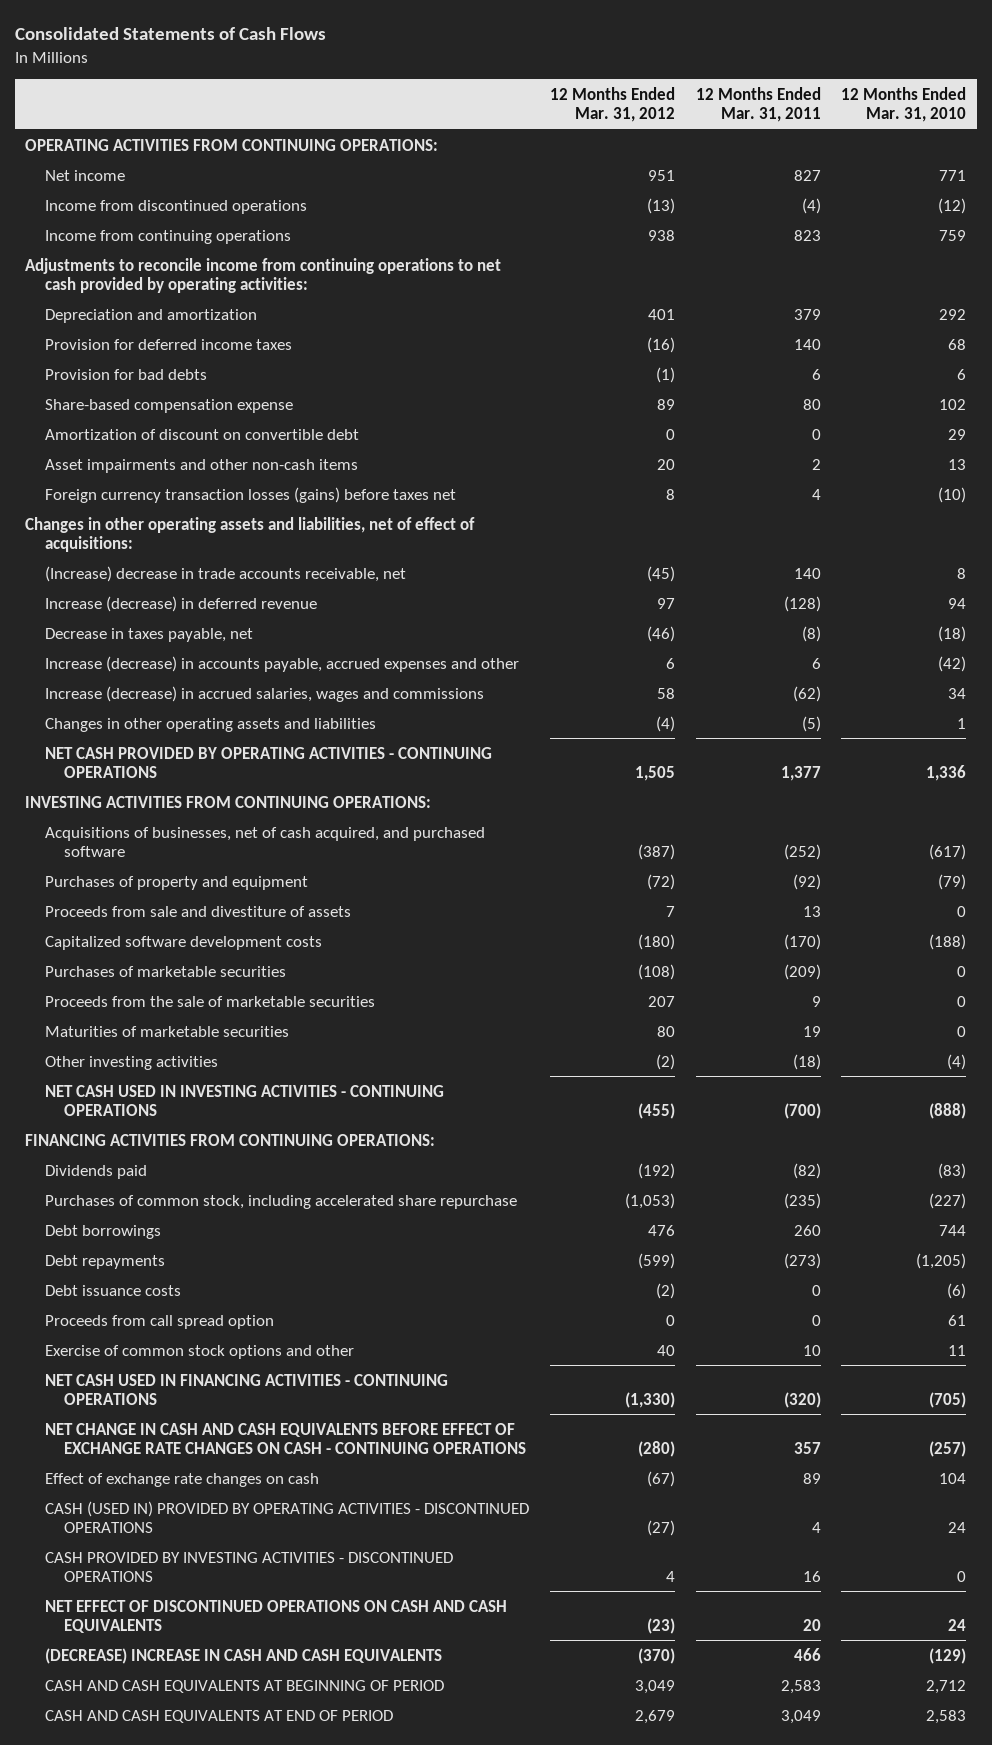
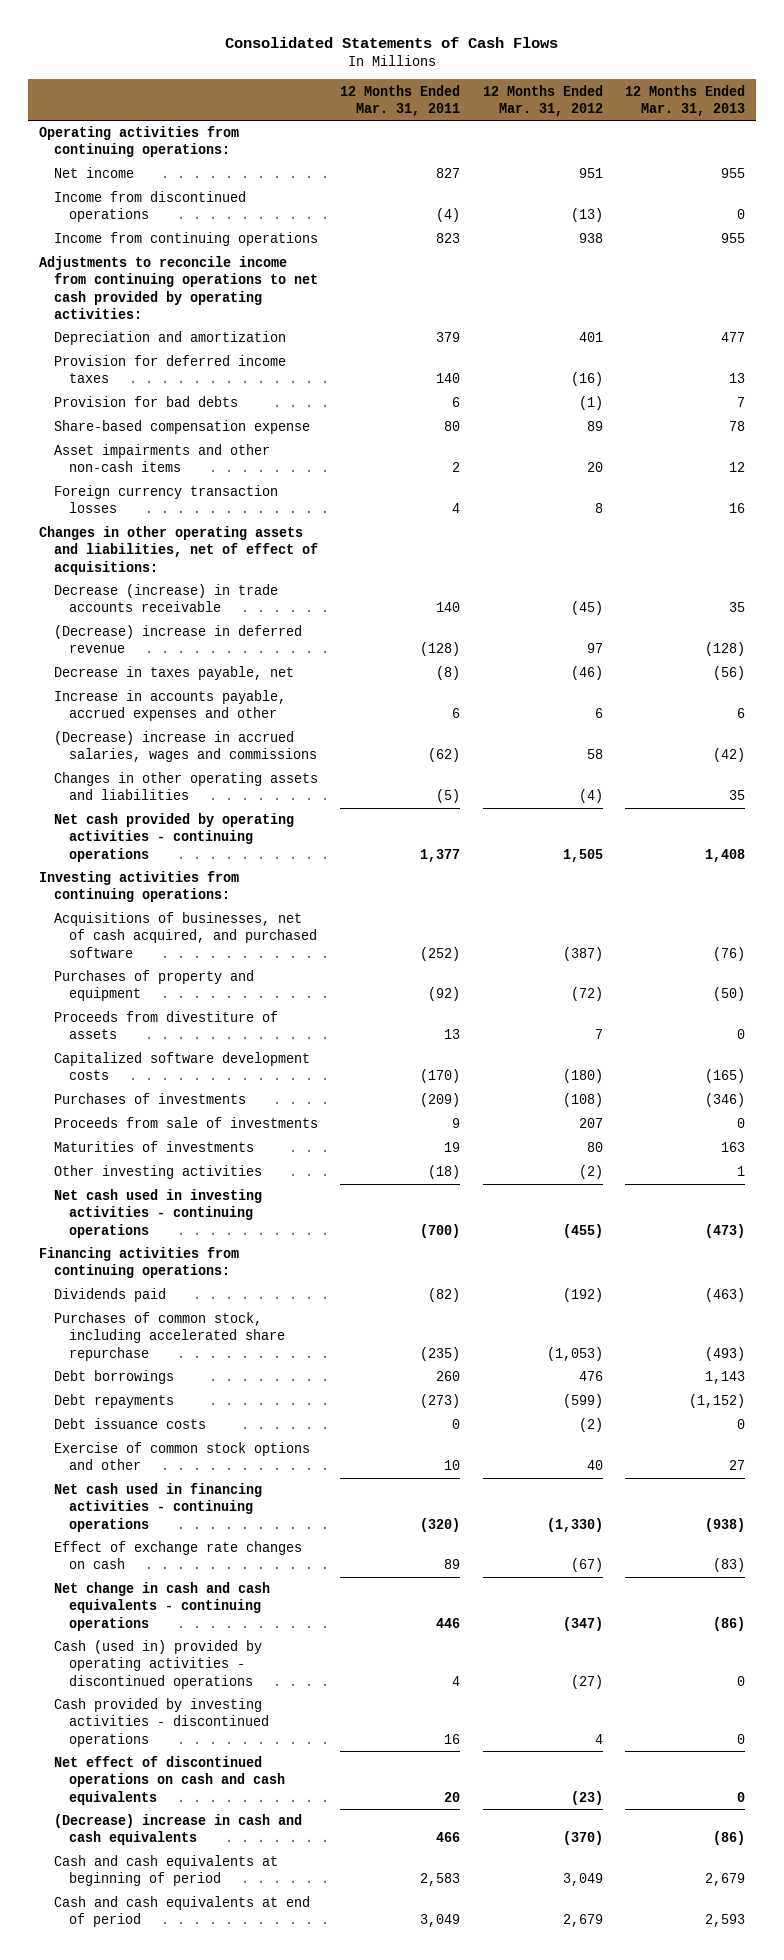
[841,86,967,123] 12 Months Ended Mar. 31, 2010 -> none
none -> [625,84,746,116] 12 Months Ended Mar. 31, 2013
[25,138,439,151] OPERATING ACTIVITIES FROM CONTINUING OPERATIONS: -> [38,126,239,158] Operating activities from continuing operations:
[44,428,359,440] Amortization of discount on convertible debt -> none
[44,486,456,503] Foreign currency transaction losses (gains) before taxes net -> [53,485,278,514] Foreign currency transaction losses
[44,565,406,582] (Increase) decrease in trade accounts receivable, net -> [53,584,278,613] Decrease (increase) in trade accounts receivable
[44,595,317,612] Increase (decrease) in deferred revenue -> [53,625,302,654] (Decrease) increase in deferred revenue
[44,655,519,672] Increase (decrease) in accounts payable, accrued expenses and other -> [53,690,286,722] Increase in accounts payable, accrued expenses and other
[44,685,484,702] Increase (decrease) in accrued salaries, wages and commissions -> [53,731,318,763] (Decrease) increase in accrued salaries, wages and commissions
[44,746,492,778] NET CASH PROVIDED BY OPERATING ACTIVITIES - CONTINUING OPERATIONS -> [53,813,294,862] Net cash provided by operating activities - continuing operations
[25,795,432,808] INVESTING ACTIVITIES FROM CONTINUING OPERATIONS: -> [38,871,239,903] Investing activities from continuing operations:
[44,905,351,917] Proceeds from sale and divestiture of assets -> [53,1011,278,1040] Proceeds from divestiture of assets
[44,965,286,977] Purchases of marketable securities -> [53,1093,246,1105] Purchases of investments
[44,995,375,1007] Proceeds from the sale of marketable securities -> [53,1117,318,1129] Proceeds from sale of investments
[44,1025,289,1037] Maturities of marketable securities -> [53,1141,254,1153] Maturities of investments
[44,1084,444,1116] NET CASH USED IN INVESTING ACTIVITIES - CONTINUING OPERATIONS -> [53,1189,262,1238] Net cash used in investing activities - continuing operations
[25,1133,436,1146] FINANCING ACTIVITIES FROM CONTINUING OPERATIONS: -> [38,1247,239,1279] Financing activities from continuing operations:
[44,1314,274,1329] Proceeds from call spread option -> none
[44,1422,527,1454] NET CHANGE IN CASH AND CASH EQUIVALENTS BEFORE EFFECT OF EXCHANGE RATE CHANGES ON CASH - CONTINUING OPERATIONS -> none
[44,1373,448,1405] NET CASH USED IN FINANCING ACTIVITIES - CONTINUING OPERATIONS -> [53,1483,262,1532] Net cash used in financing activities - continuing operations
none -> [53,1582,270,1631] Net change in cash and cash equivalents - continuing operations
[44,1500,529,1533] CASH (USED IN) PROVIDED BY OPERATING ACTIVITIES - DISCONTINUED OPERATIONS -> [53,1640,262,1689] Cash (used in) provided by operating activities - discontinued operations
[44,1551,453,1582] CASH PROVIDED BY INVESTING ACTIVITIES - DISCONTINUED OPERATIONS -> [53,1698,270,1747] Cash provided by investing activities - discontinued operations
[44,1599,507,1633] NET EFFECT OF DISCONTINUED OPERATIONS ON CASH AND CASH EQUIVALENTS -> [53,1756,286,1805] Net effect of discontinued operations on cash and cash equivalents
[44,1647,442,1664] (DECREASE) INCREASE IN CASH AND CASH EQUIVALENTS -> [53,1814,302,1846] (Decrease) increase in cash and cash equivalents
[44,1679,444,1693] CASH AND CASH EQUIVALENTS AT BEGINNING OF PERIOD -> [53,1855,278,1887] Cash and cash equivalents at beginning of period
[44,1709,393,1723] CASH AND CASH EQUIVALENTS AT END OF PERIOD -> [53,1896,310,1928] Cash and cash equivalents at end of period

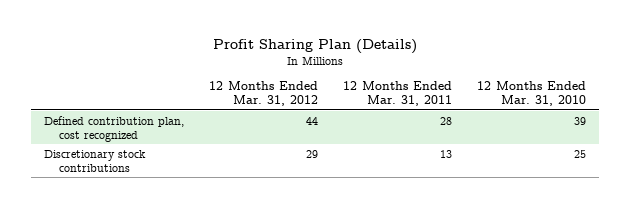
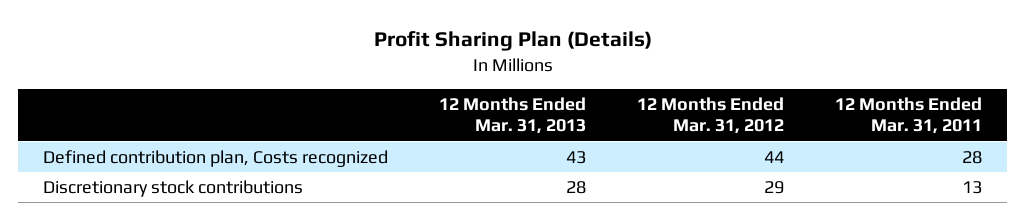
[477,81,587,106] 12 Months Ended Mar. 31, 2010 -> none
none -> [439,97,587,135] 12 Months Ended Mar. 31, 2013
[43,115,184,142] Defined contribution plan, cost recognized -> [43,150,389,168] Defined contribution plan, Costs recognized

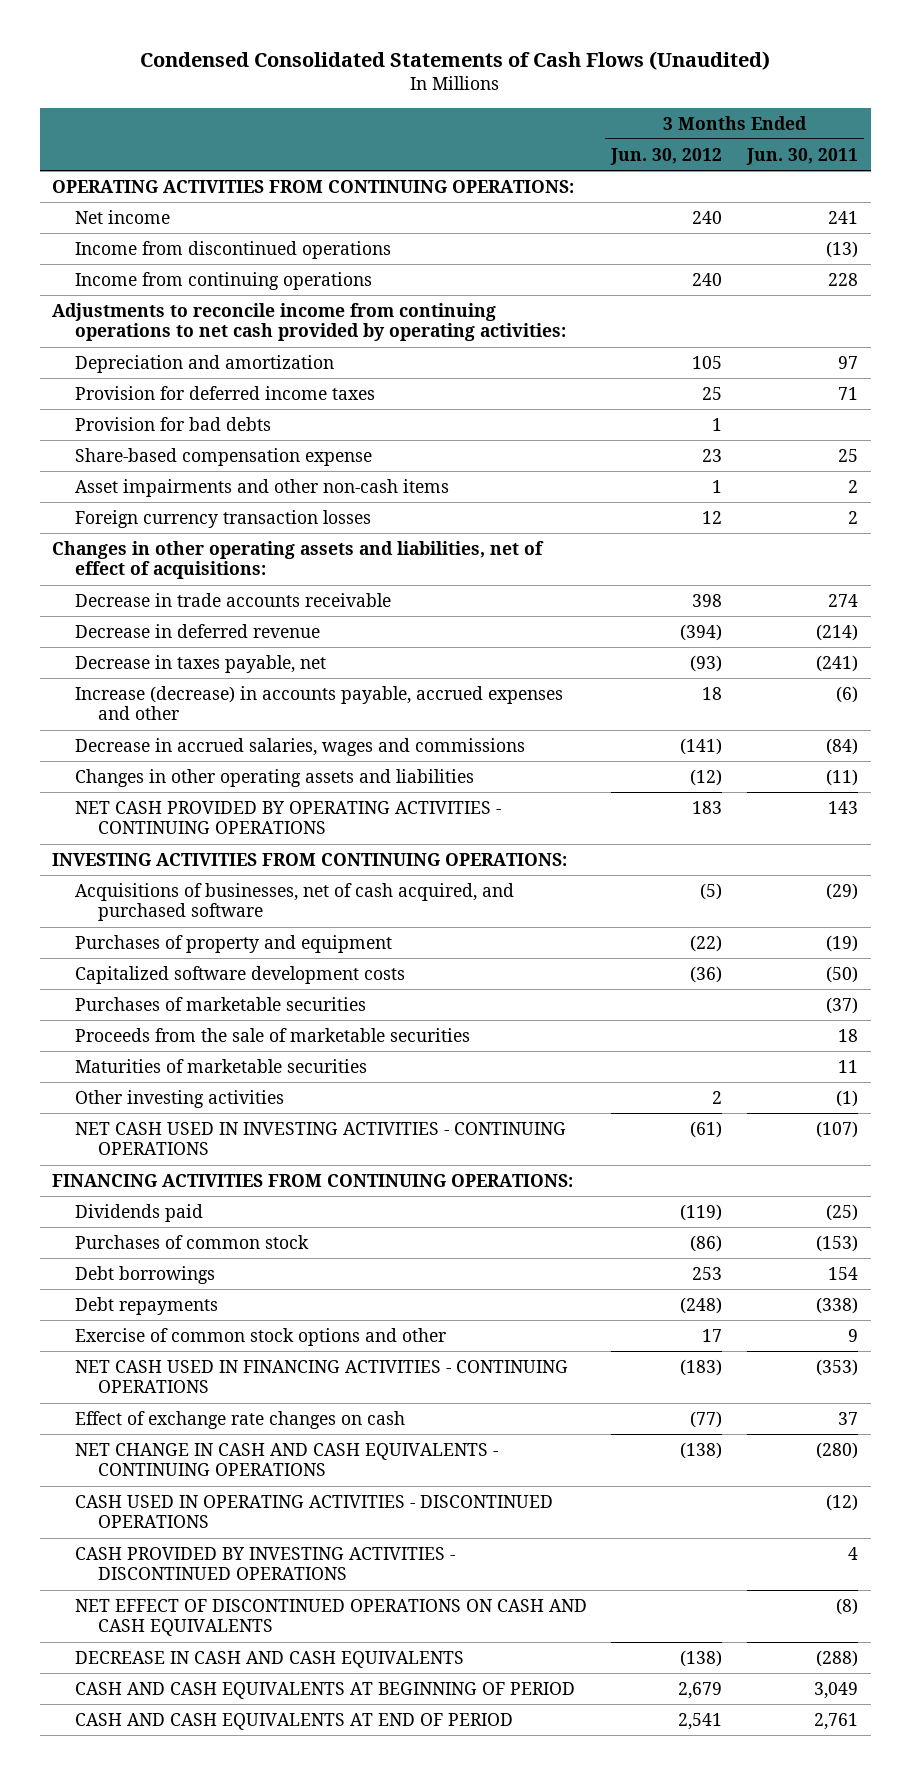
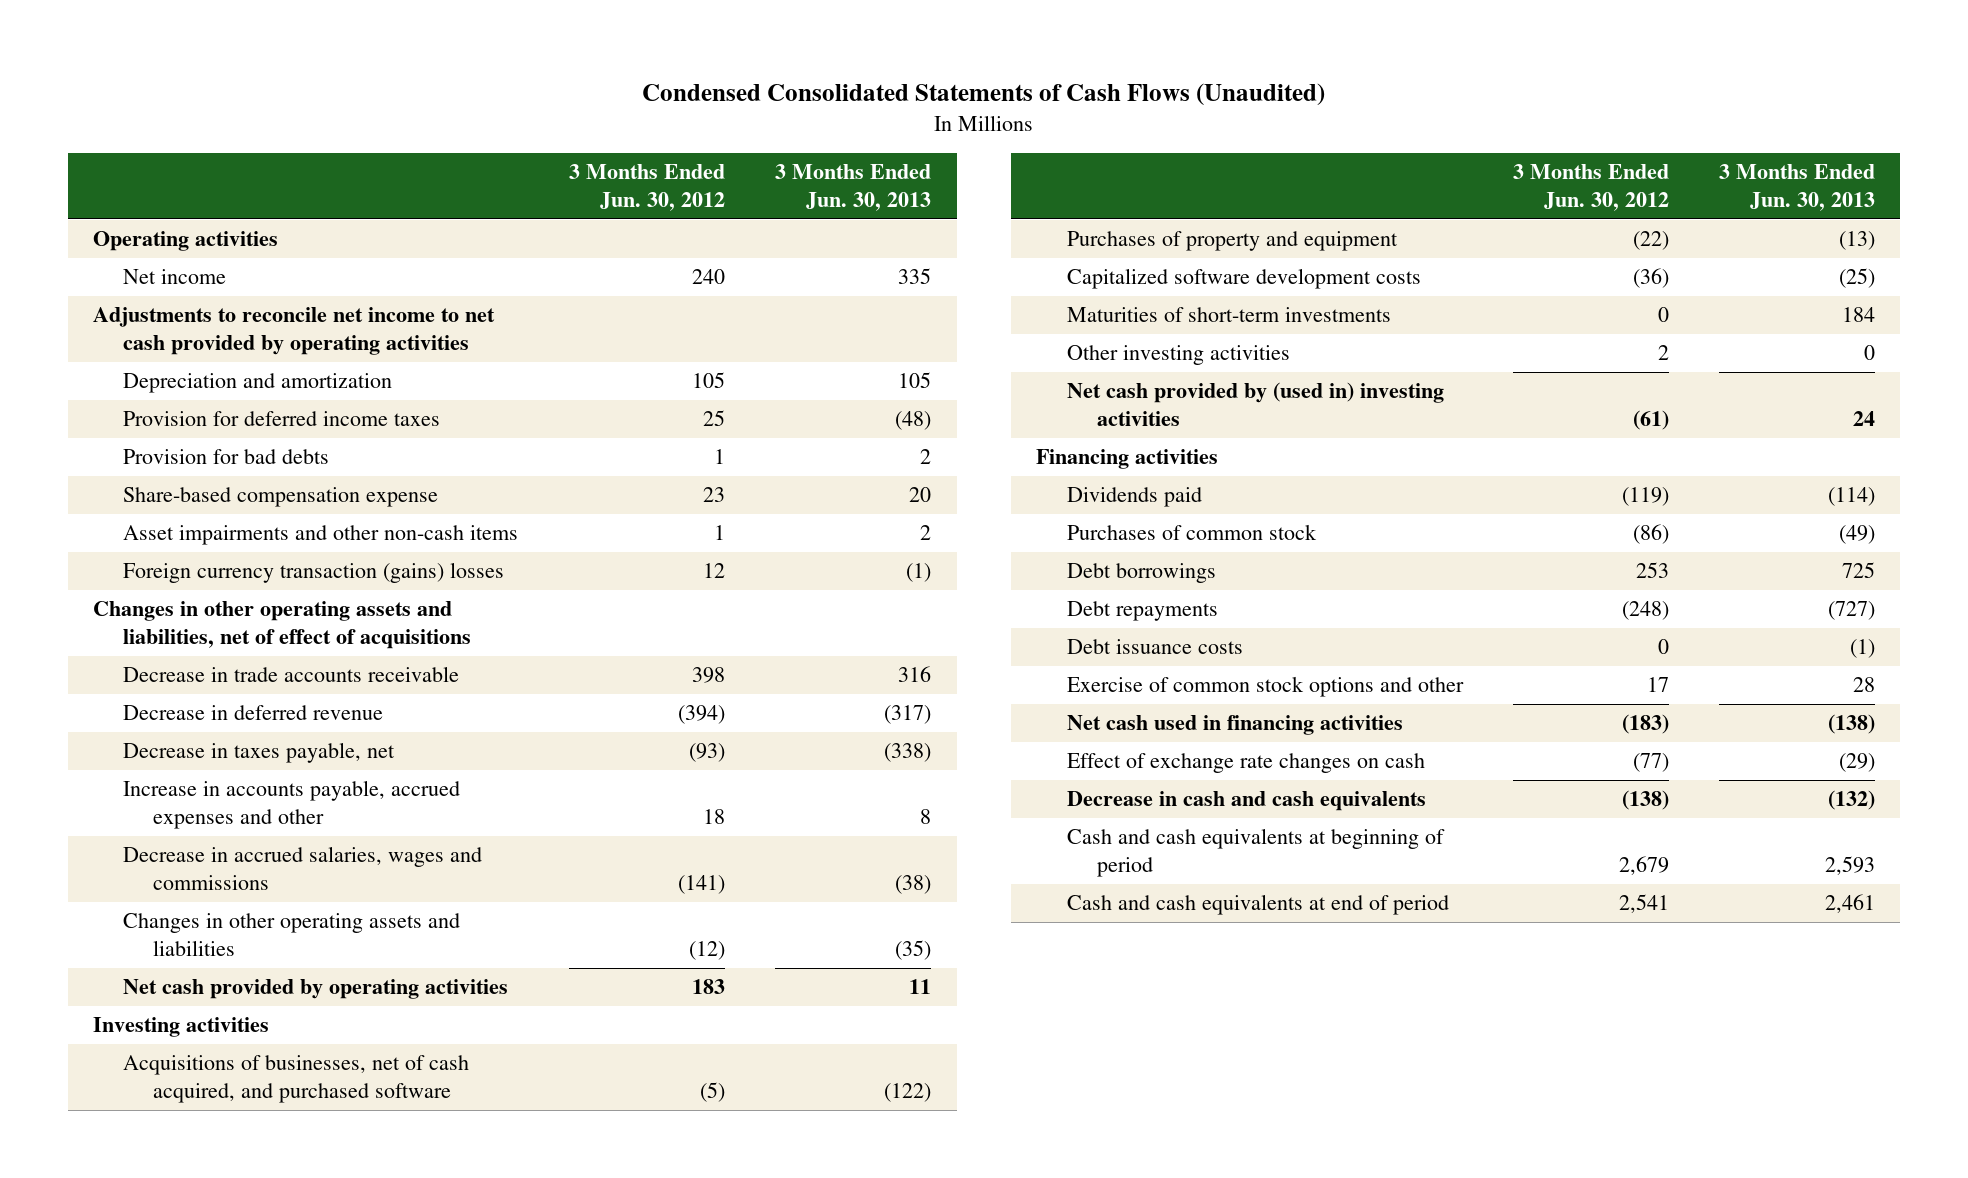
[746,147,859,165] Jun. 30, 2011 -> none
none -> [775,163,932,211] 3 Months Ended Jun. 30, 2013
[51,179,574,193] OPERATING ACTIVITIES FROM CONTINUING OPERATIONS: -> [92,231,278,252] Operating activities
[74,240,391,259] Income from discontinued operations -> none
[74,271,372,290] Income from continuing operations -> none
[51,302,566,342] Adjustments to reconcile income from continuing operations to net cash provided by operating activities: -> [92,307,495,356] Adjustments to reconcile net income to net cash provided by operating activities
[74,509,371,528] Foreign currency transaction losses -> [123,562,505,584] Foreign currency transaction (gains) losses
[51,540,544,580] Changes in other operating assets and liabilities, net of effect of acquisitions: -> [92,601,472,650] Changes in other operating assets and liabilities, net of effect of acquisitions
[74,685,563,721] Increase (decrease) in accounts payable, accrued expenses and other -> [123,780,461,830] Increase in accounts payable, accrued expenses and other
[74,800,501,835] NET CASH PROVIDED BY OPERATING ACTIVITIES - CONTINUING OPERATIONS -> [123,979,509,1000] Net cash provided by operating activities
[51,852,567,866] INVESTING ACTIVITIES FROM CONTINUING OPERATIONS: -> [92,1017,269,1038] Investing activities
[74,996,366,1011] Purchases of marketable securities -> none
[74,1027,470,1042] Proceeds from the sale of marketable securities -> none
[74,1058,367,1073] Maturities of marketable securities -> none
none -> [1066,307,1391,323] Maturities of short-term investments
[74,1121,566,1156] NET CASH USED IN INVESTING ACTIVITIES - CONTINUING OPERATIONS -> [1066,382,1444,427] Net cash provided by (used in) investing activities
[51,1173,573,1187] FINANCING ACTIVITIES FROM CONTINUING OPERATIONS: -> [1036,449,1219,470] Financing activities
none -> [1066,639,1243,655] Debt issuance costs
[74,1359,568,1394] NET CASH USED IN FINANCING ACTIVITIES - CONTINUING OPERATIONS -> [1066,715,1403,736] Net cash used in financing activities
[74,1442,498,1477] NET CHANGE IN CASH AND CASH EQUIVALENTS - CONTINUING OPERATIONS -> none
[74,1494,553,1529] CASH USED IN OPERATING ACTIVITIES - DISCONTINUED OPERATIONS -> none
[74,1546,455,1581] CASH PROVIDED BY INVESTING ACTIVITIES - DISCONTINUED OPERATIONS -> none
[74,1598,587,1637] NET EFFECT OF DISCONTINUED OPERATIONS ON CASH AND CASH EQUIVALENTS -> none
[74,1650,464,1668] DECREASE IN CASH AND CASH EQUIVALENTS -> [1066,791,1426,812] Decrease in cash and cash equivalents
[74,1681,575,1699] CASH AND CASH EQUIVALENTS AT BEGINNING OF PERIOD -> [1066,828,1445,878] Cash and cash equivalents at beginning of period
[74,1712,513,1730] CASH AND CASH EQUIVALENTS AT END OF PERIOD -> [1066,894,1449,916] Cash and cash equivalents at end of period

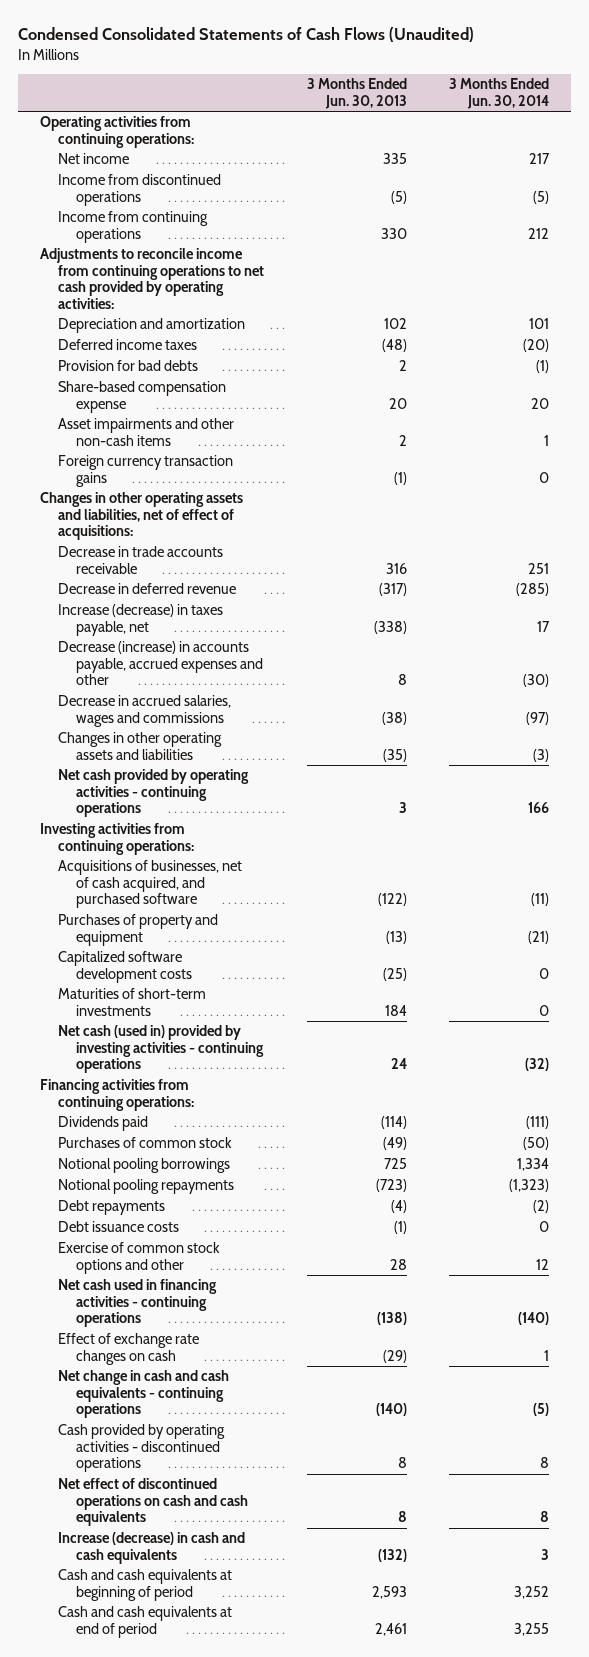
[569,163,726,211] 3 Months Ended Jun. 30, 2012 -> none
none -> [449,78,550,109] 3 Months Ended Jun. 30, 2014
[92,231,278,252] Operating activities -> [39,116,194,148] Operating activities from continuing operations:
none -> [57,174,221,206] Income from discontinued operations
none -> [57,211,208,243] Income from continuing operations
[92,307,495,356] Adjustments to reconcile net income to net cash provided by operating activities -> [39,248,264,309] Adjustments to reconcile income from continuing operations to net cash provided by operating activities:
[898,372,932,389] 105 -> [383,318,407,330] 102
[123,411,441,427] Provision for deferred income taxes -> [57,339,197,351] Deferred income taxes
[123,562,505,584] Foreign currency transaction (gains) losses -> [57,455,233,487] Foreign currency transaction gains
[92,601,472,650] Changes in other operating assets and liabilities, net of effect of acquisitions -> [39,492,243,541] Changes in other operating assets and liabilities, net of effect of acquisitions:
[123,742,396,764] Decrease in taxes payable, net -> [57,604,223,636] Increase (decrease) in taxes payable, net
[123,780,461,830] Increase in accounts payable, accrued expenses and other -> [57,641,263,686] Decrease (increase) in accounts payable, accrued expenses and other
[123,979,509,1000] Net cash provided by operating activities -> [57,769,249,818] Net cash provided by operating activities - continuing operations
[909,979,932,995] 11 -> [398,802,407,814] 3
[92,1017,269,1038] Investing activities -> [39,823,194,855] Investing activities from continuing operations:
[1066,345,1290,366] Other investing activities -> none
[1066,382,1444,427] Net cash provided by (used in) investing activities -> [57,1025,264,1074] Net cash (used in) provided by investing activities - continuing operations
[1036,449,1219,470] Financing activities -> [39,1079,194,1111] Financing activities from continuing operations:
[1066,563,1216,584] Debt borrowings -> [57,1158,230,1174] Notional pooling borrowings
none -> [57,1179,234,1195] Notional pooling repayments
[1827,601,1875,621] (727) -> [390,1200,407,1214] (4)
[1066,715,1403,736] Net cash used in financing activities -> [57,1279,217,1328] Net cash used in financing activities - continuing operations
none -> [57,1370,229,1419] Net change in cash and cash equivalents - continuing operations
none -> [57,1424,225,1473] Cash provided by operating activities - discontinued operations
none -> [57,1478,248,1527] Net effect of discontinued operations on cash and cash equivalents
[1066,791,1426,812] Decrease in cash and cash equivalents -> [57,1532,245,1564] Increase (decrease) in cash and cash equivalents

